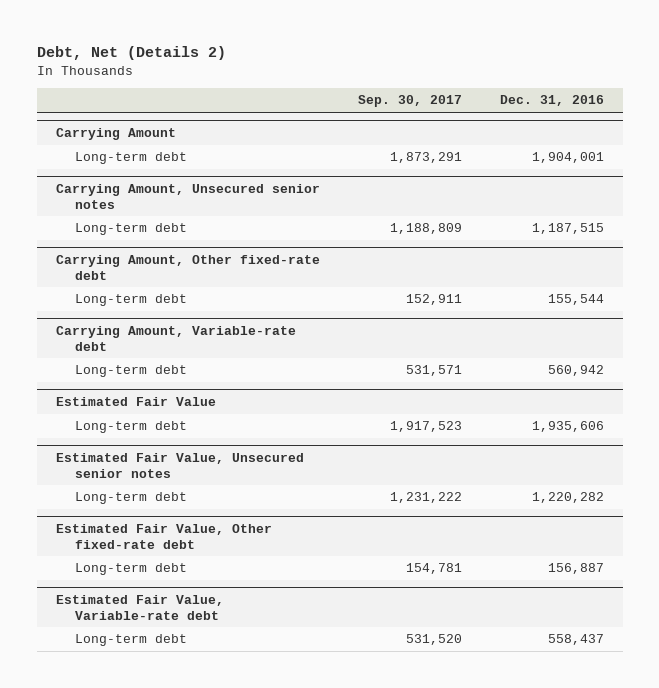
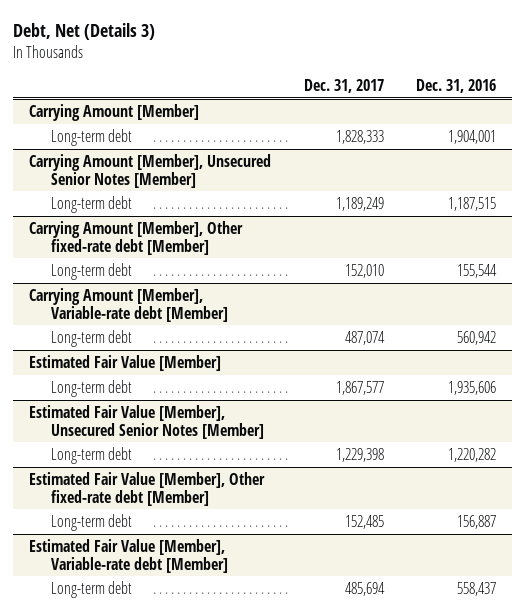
[36,46,226,61] Debt, Net (Details 2) -> [13,23,156,41] Debt, Net (Details 3)
[357,95,462,108] Sep. 30, 2017 -> none
none -> [303,79,384,94] Dec. 31, 2017
[55,128,176,141] Carrying Amount -> [29,103,200,121] Carrying Amount [Member]
[55,184,320,209] Carrying Amount, Unsecured senior notes -> [29,153,272,188] Carrying Amount [Member], Unsecured Senior Notes [Member]
[55,255,320,280] Carrying Amount, Other fixed-rate debt -> [29,220,244,255] Carrying Amount [Member], Other fixed-rate debt [Member]
[55,326,296,351] Carrying Amount, Variable-rate debt -> [29,287,229,322] Carrying Amount [Member], Variable-rate debt [Member]
[55,397,216,407] Estimated Fair Value -> [29,354,222,371] Estimated Fair Value [Member]
[55,453,304,478] Estimated Fair Value, Unsecured senior notes -> [29,404,265,439] Estimated Fair Value [Member], Unsecured Senior Notes [Member]
[55,524,272,549] Estimated Fair Value, Other fixed-rate debt -> [29,471,266,506] Estimated Fair Value [Member], Other fixed-rate debt [Member]
[55,595,224,620] Estimated Fair Value, Variable-rate debt -> [29,538,229,573] Estimated Fair Value [Member], Variable-rate debt [Member]

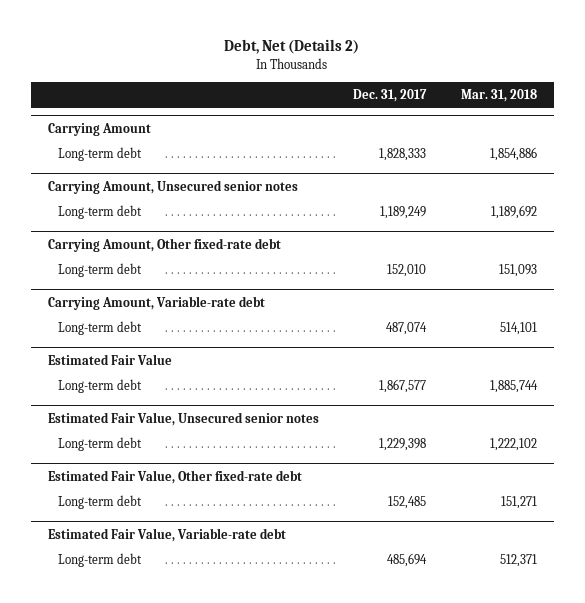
[13,23,156,41] Debt, Net (Details 3) -> [224,39,360,55] Debt, Net (Details 2)
[416,79,497,94] Dec. 31, 2016 -> none
none -> [460,89,537,103] Mar. 31, 2018
[29,103,200,121] Carrying Amount [Member] -> [47,123,151,137] Carrying Amount
[29,153,272,188] Carrying Amount [Member], Unsecured Senior Notes [Member] -> [47,180,298,195] Carrying Amount, Unsecured senior notes
[29,220,244,255] Carrying Amount [Member], Other fixed-rate debt [Member] -> [47,238,281,253] Carrying Amount, Other fixed-rate debt
[29,287,229,322] Carrying Amount [Member], Variable-rate debt [Member] -> [47,296,265,311] Carrying Amount, Variable-rate debt
[29,354,222,371] Estimated Fair Value [Member] -> [47,354,172,366] Estimated Fair Value
[29,404,265,439] Estimated Fair Value [Member], Unsecured Senior Notes [Member] -> [47,412,319,427] Estimated Fair Value, Unsecured senior notes
[29,471,266,506] Estimated Fair Value [Member], Other fixed-rate debt [Member] -> [47,470,302,485] Estimated Fair Value, Other fixed-rate debt
[29,538,229,573] Estimated Fair Value [Member], Variable-rate debt [Member] -> [47,528,286,543] Estimated Fair Value, Variable-rate debt

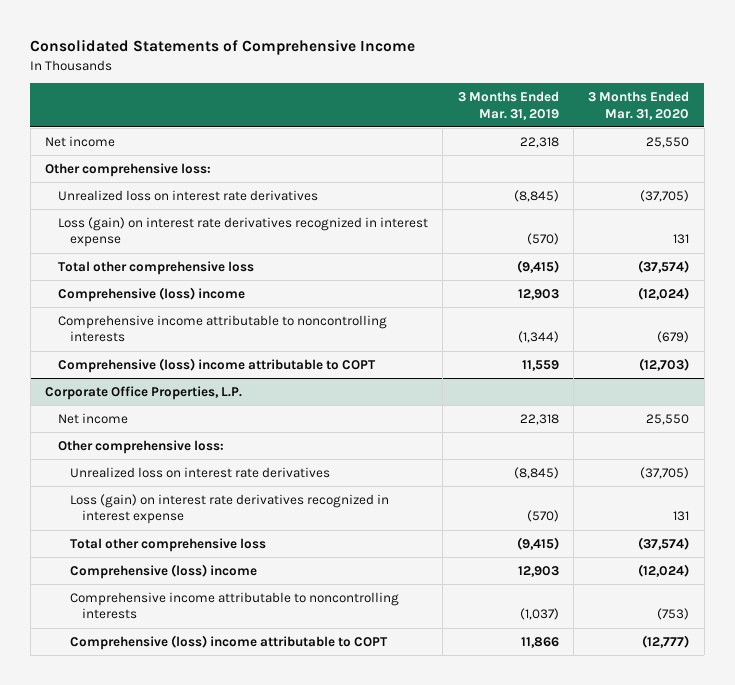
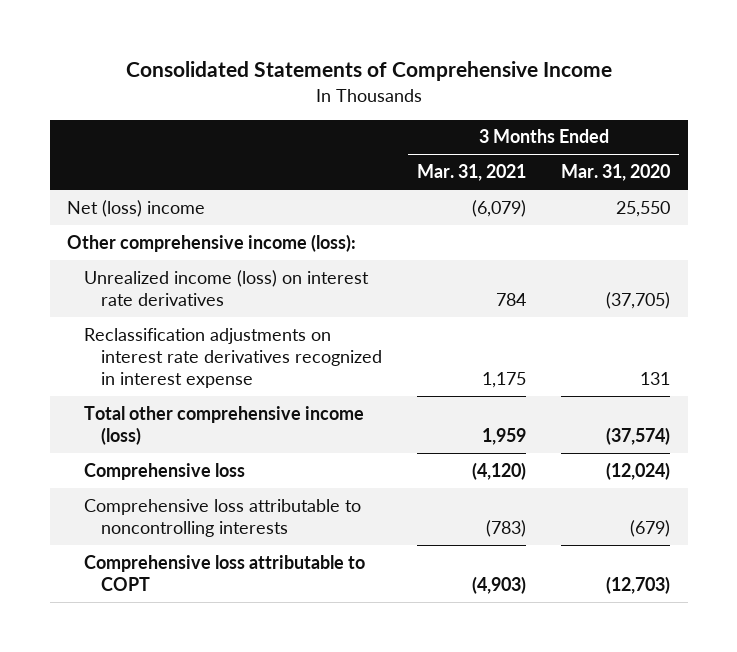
[457,91,559,120] 3 Months Ended Mar. 31, 2019 -> none
none -> [416,164,526,182] Mar. 31, 2021
[45,385,243,400] Corporate Office Properties, L.P. -> none
[57,412,128,424] Net income -> none
[57,439,224,454] Other comprehensive loss: -> none
[70,466,331,478] Unrealized loss on interest rate derivatives -> none
[70,493,390,525] Loss (gain) on interest rate derivatives recognized in interest expense -> none
[70,537,267,552] Total other comprehensive loss -> none
[70,563,258,579] Comprehensive (loss) income -> none
[70,591,400,620] Comprehensive income attributable to noncontrolling interests -> none
[70,634,389,650] Comprehensive (loss) income attributable to COPT -> none
[45,135,116,147] Net income -> [67,199,206,217] Net (loss) income
[45,162,212,177] Other comprehensive loss: -> [67,233,357,252] Other comprehensive income (loss):
[57,189,318,201] Unrealized loss on interest rate derivatives -> [83,269,369,306] Unrealized income (loss) on interest rate derivatives
[57,216,428,248] Loss (gain) on interest rate derivatives recognized in interest expense -> [83,327,382,388] Reclassification adjustments on interest rate derivatives recognized in interest expense
[57,260,254,275] Total other comprehensive loss -> [83,405,364,445] Total other comprehensive income (loss)
[57,286,245,302] Comprehensive (loss) income -> [83,462,245,480] Comprehensive loss
[57,314,387,343] Comprehensive income attributable to noncontrolling interests -> [83,498,361,537] Comprehensive loss attributable to noncontrolling interests
[57,357,376,373] Comprehensive (loss) income attributable to COPT -> [83,554,365,591] Comprehensive loss attributable to COPT

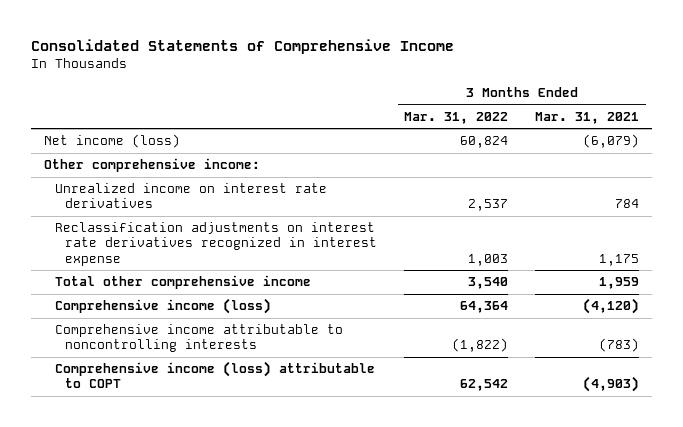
[561,164,671,182] Mar. 31, 2020 -> none
none -> [404,112,509,125] Mar. 31, 2022
[67,199,206,217] Net (loss) income -> [44,134,181,149] Net income (loss)
[67,233,357,252] Other comprehensive income (loss): -> [44,158,261,173] Other comprehensive income:
[83,269,369,306] Unrealized income (loss) on interest rate derivatives -> [54,183,327,209] Unrealized income on interest rate derivatives
[83,405,364,445] Total other comprehensive income (loss) -> [54,275,311,290] Total other comprehensive income
[83,462,245,480] Comprehensive loss -> [54,298,271,315] Comprehensive income (loss)
[83,498,361,537] Comprehensive loss attributable to noncontrolling interests -> [54,324,343,353] Comprehensive income attributable to noncontrolling interests
[83,554,365,591] Comprehensive loss attributable to COPT -> [54,361,375,389] Comprehensive income (loss) attributable to COPT

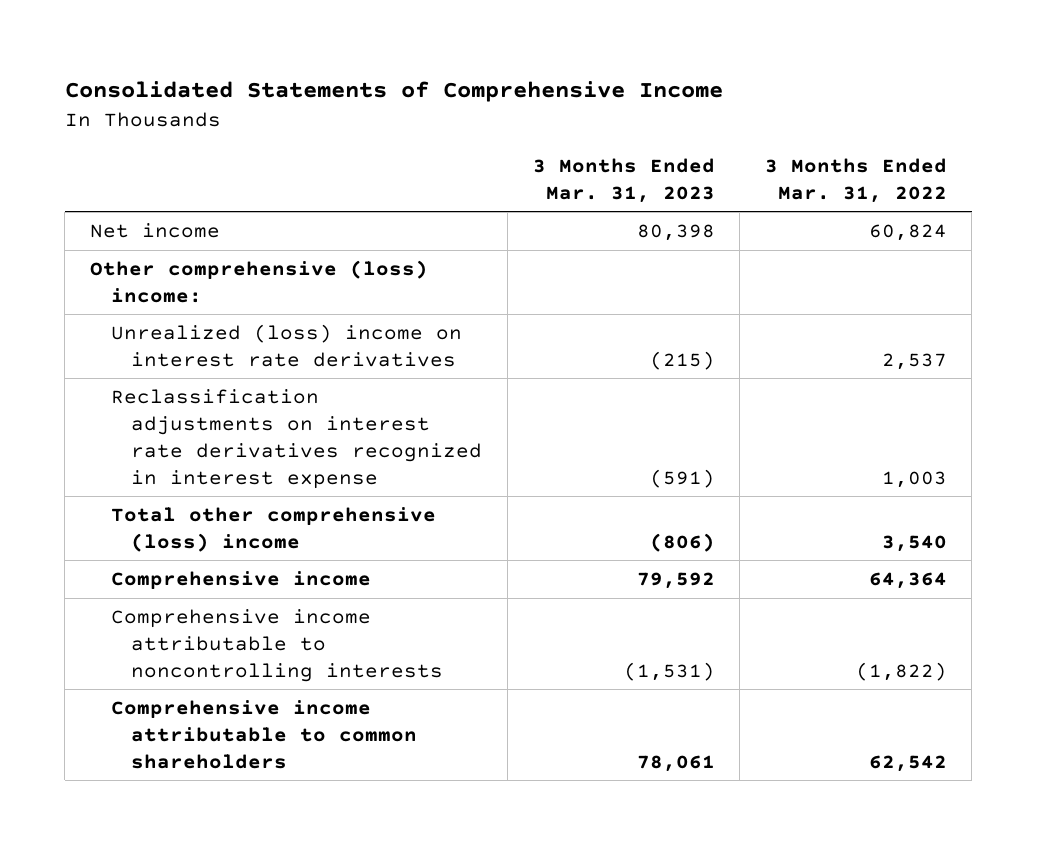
[535,112,640,125] Mar. 31, 2021 -> none
none -> [532,157,715,203] 3 Months Ended Mar. 31, 2023
[44,134,181,149] Net income (loss) -> [89,222,220,238] Net income
[44,158,261,173] Other comprehensive income: -> [89,259,428,303] Other comprehensive (loss) income:
[54,183,327,209] Unrealized income on interest rate derivatives -> [110,323,462,367] Unrealized (loss) income on interest rate derivatives
[54,275,311,290] Total other comprehensive income -> [110,506,436,552] Total other comprehensive (loss) income
[54,298,271,315] Comprehensive income (loss) -> [110,570,371,589] Comprehensive income
[54,361,375,389] Comprehensive income (loss) attributable to COPT -> [110,699,418,769] Comprehensive income attributable to common shareholders

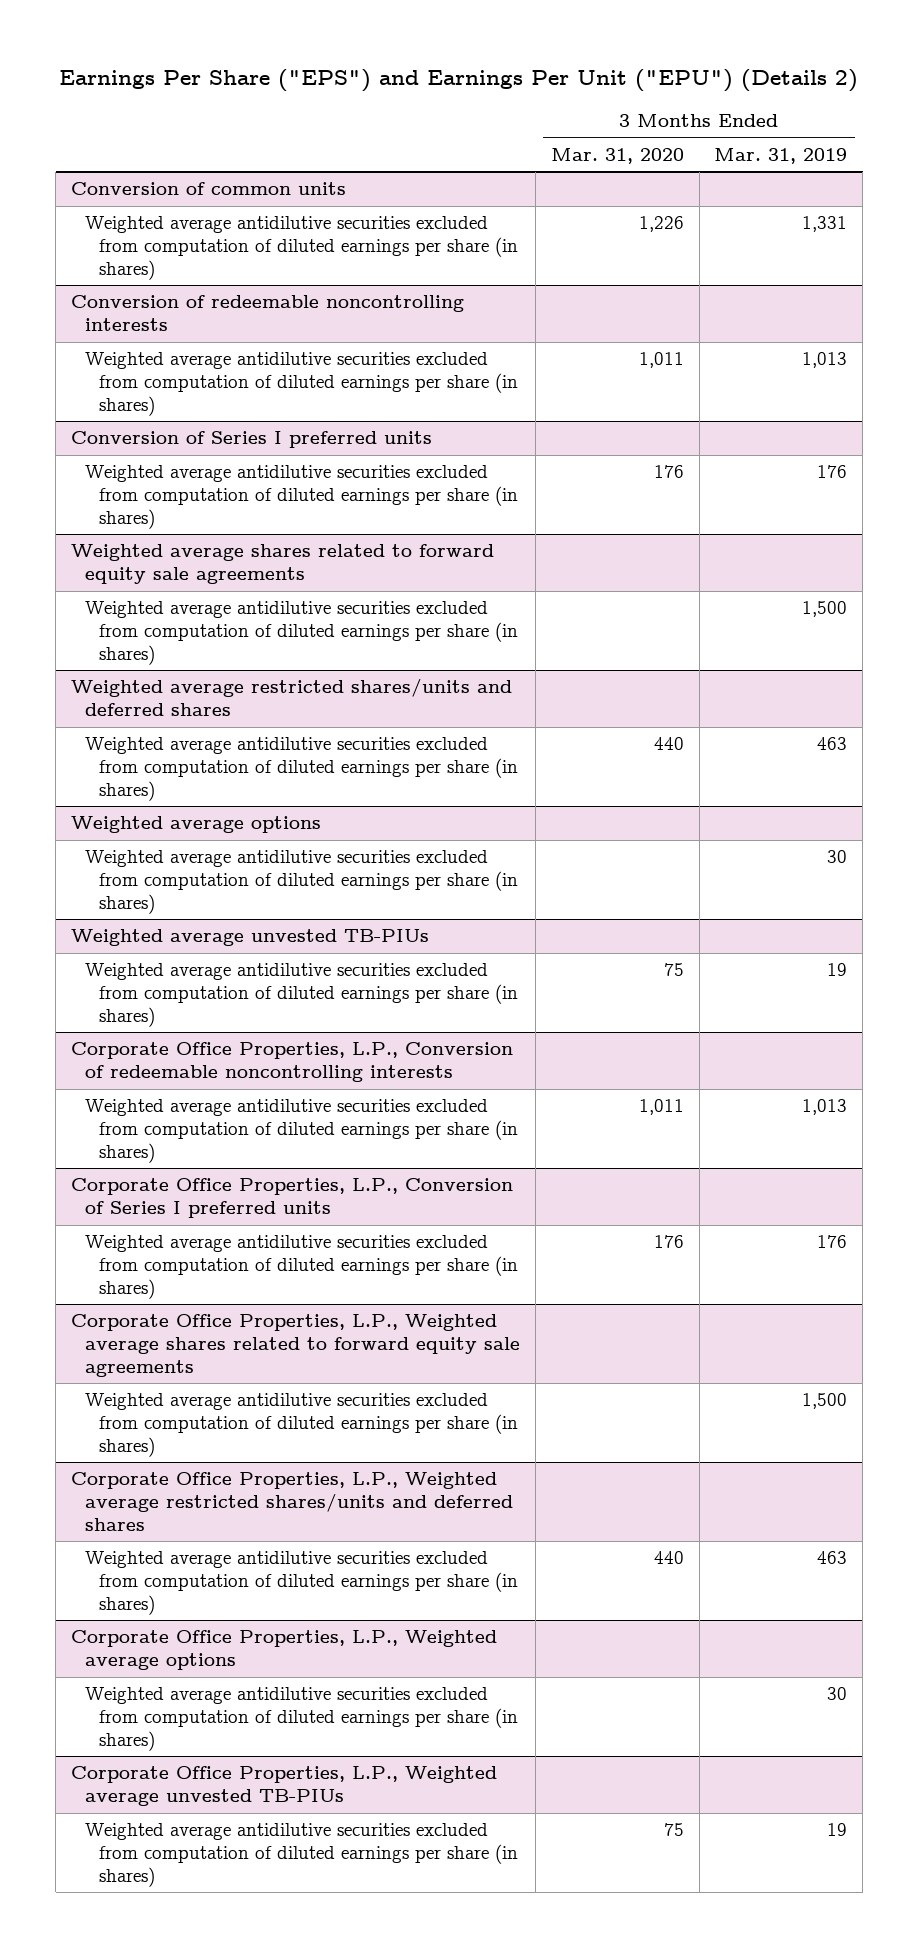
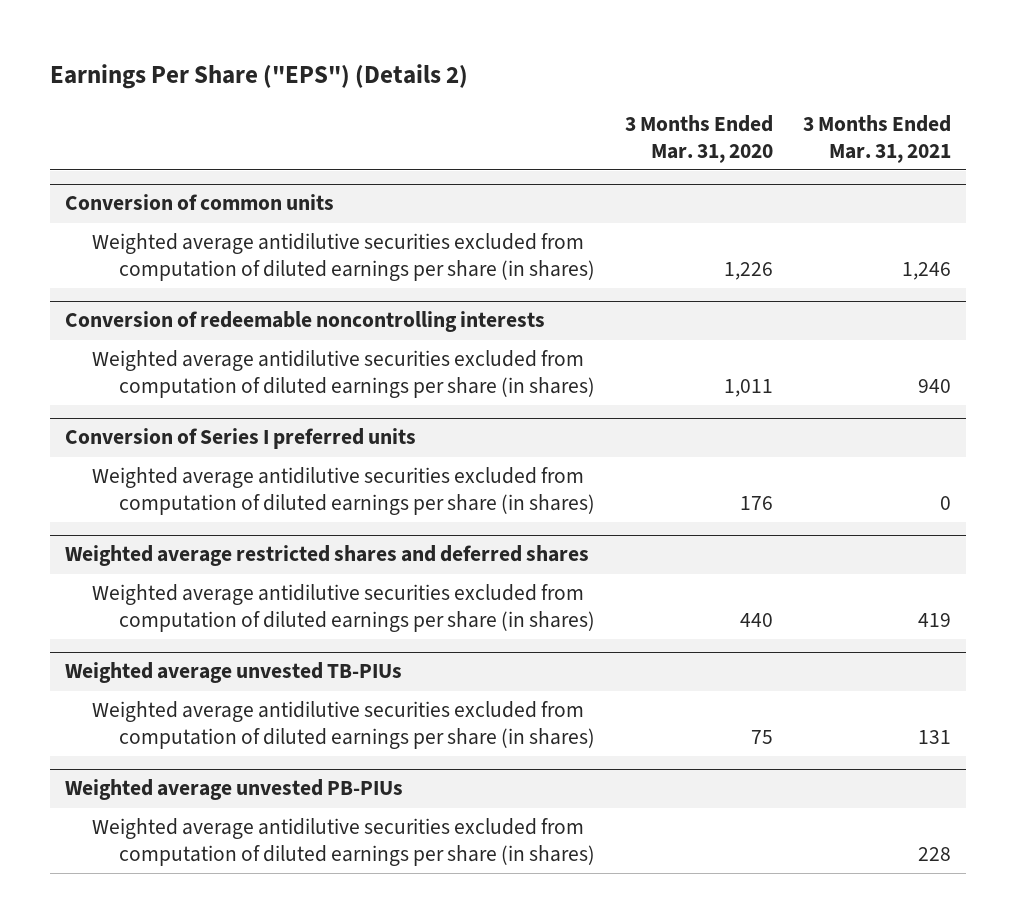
[59,68,859,92] Earnings Per Share ("EPS") and Earnings Per Unit ("EPU") (Details 2) -> [49,64,468,90] Earnings Per Share ("EPS") (Details 2)
[714,147,848,164] Mar. 31, 2019 -> none
none -> [802,115,951,163] 3 Months Ended Mar. 31, 2021
[71,544,495,585] Weighted average shares related to forward equity sale agreements -> none
[85,601,519,666] Weighted average antidilutive securities excluded from computation of diluted earnings per share (in shares) -> none
[71,678,513,717] Weighted average restricted shares/units and deferred shares -> [64,545,589,567] Weighted average restricted shares and deferred shares
[71,816,322,834] Weighted average options -> none
[85,850,519,915] Weighted average antidilutive securities excluded from computation of diluted earnings per share (in shares) -> none
[71,1042,514,1083] Corporate Office Properties, L.P., Conversion of redeemable noncontrolling interests -> none
[85,1099,519,1164] Weighted average antidilutive securities excluded from computation of diluted earnings per share (in shares) -> none
[71,1178,514,1219] Corporate Office Properties, L.P., Conversion of Series I preferred units -> none
[85,1235,519,1300] Weighted average antidilutive securities excluded from computation of diluted earnings per share (in shares) -> none
[71,1314,521,1378] Corporate Office Properties, L.P., Weighted average shares related to forward equity sale agreements -> none
[85,1393,519,1458] Weighted average antidilutive securities excluded from computation of diluted earnings per share (in shares) -> none
[71,1472,514,1532] Corporate Office Properties, L.P., Weighted average restricted shares/units and deferred shares -> none
[85,1551,519,1616] Weighted average antidilutive securities excluded from computation of diluted earnings per share (in shares) -> none
[71,1630,498,1671] Corporate Office Properties, L.P., Weighted average options -> none
none -> [64,779,403,801] Weighted average unvested PB-PIUs
[71,1766,498,1807] Corporate Office Properties, L.P., Weighted average unvested TB-PIUs -> none
[85,1823,519,1888] Weighted average antidilutive securities excluded from computation of diluted earnings per share (in shares) -> none

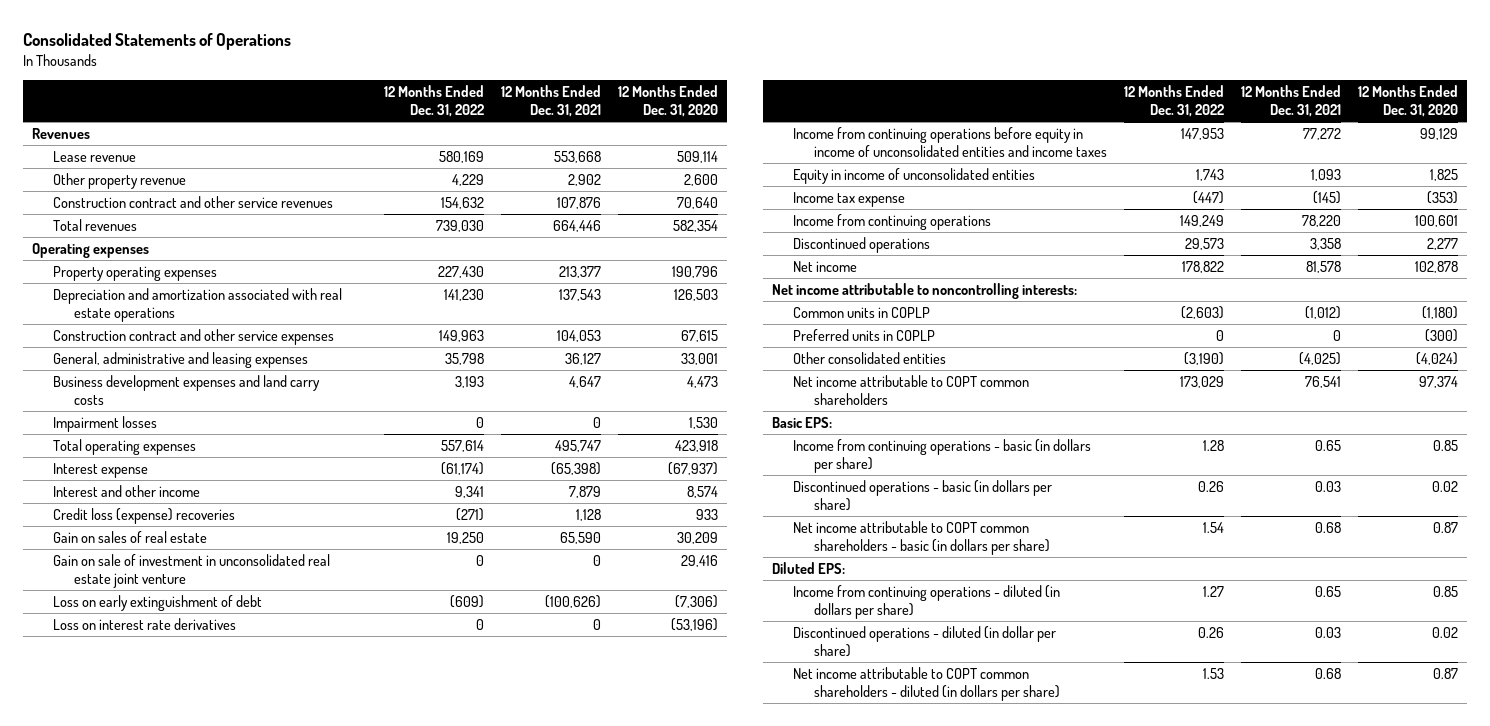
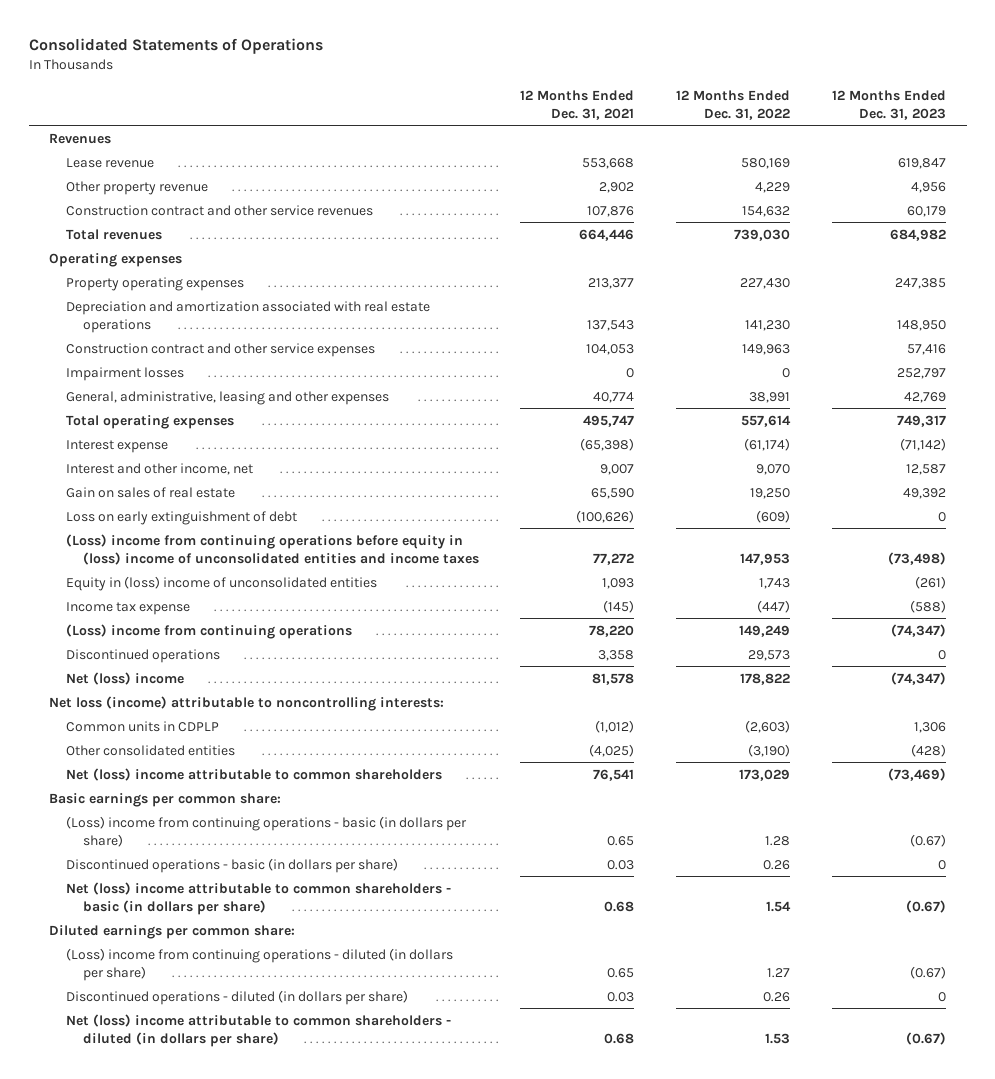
[618,84,719,117] 12 Months Ended Dec. 31, 2020 -> none
none -> [831,89,946,120] 12 Months Ended Dec. 31, 2023
[52,351,308,368] General, administrative and leasing expenses -> none
[52,374,320,405] Business development expenses and land carry costs -> none
none -> [66,390,390,405] General, administrative, leasing and other expenses
[52,507,235,524] Credit loss (expense) recoveries -> none
[52,484,200,497] Interest and other income -> [66,462,254,475] Interest and other income, net
[454,485,484,498] 9,341 -> [756,463,791,475] 9,070
[569,485,602,498] 7,879 -> [600,463,635,475] 9,007
[52,553,330,588] Gain on sale of investment in unconsolidated real estate joint venture -> none
[52,617,236,630] Loss on interest rate derivatives -> none
[792,126,1107,157] Income from continuing operations before equity in income of unconsolidated entities and income taxes -> [66,533,479,565] (Loss) income from continuing operations before equity in (loss) income of unconsolidated entities and income taxes
[792,167,1035,184] Equity in income of unconsolidated entities -> [66,575,378,591] Equity in (loss) income of unconsolidated entities
[792,213,991,230] Income from continuing operations -> [66,623,353,639] (Loss) income from continuing operations
[792,328,935,341] Preferred units in COPLP -> none
[792,260,857,272] Net income -> [66,671,185,685] Net (loss) income
[771,282,1077,299] Net income attributable to noncontrolling interests: -> [49,695,445,711] Net loss (income) attributable to noncontrolling interests:
[792,306,930,318] Common units in COPLP -> [66,720,220,732] Common units in CDPLP
[792,374,1029,405] Net income attributable to COPT common shareholders -> [66,767,443,781] Net (loss) income attributable to common shareholders
[771,416,832,428] Basic EPS: -> [49,792,282,807] Basic earnings per common share:
[792,438,1091,473] Income from continuing operations - basic (in dollars per share) -> [66,815,468,847] (Loss) income from continuing operations - basic (in dollars per share)
[792,520,1050,555] Net income attributable to COPT common shareholders - basic (in dollars per share) -> [66,881,452,915] Net (loss) income attributable to common shareholders - basic (in dollars per share)
[771,561,845,574] Diluted EPS: -> [49,924,296,939] Diluted earnings per common share:
[792,584,1060,619] Income from continuing operations - diluted (in dollars per share) -> [66,947,454,981] (Loss) income from continuing operations - diluted (in dollars per share)
[792,625,1056,657] Discontinued operations - diluted (in dollar per share) -> [66,989,409,1005] Discontinued operations - diluted (in dollars per share)
[792,666,1060,701] Net income attributable to COPT common shareholders - diluted (in dollars per share) -> [66,1013,452,1047] Net (loss) income attributable to common shareholders - diluted (in dollars per share)

